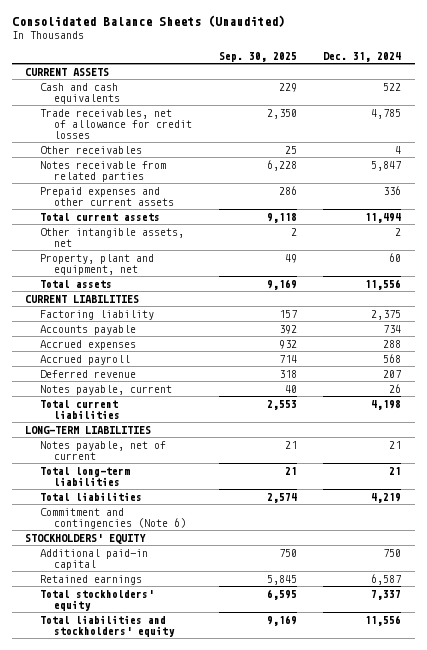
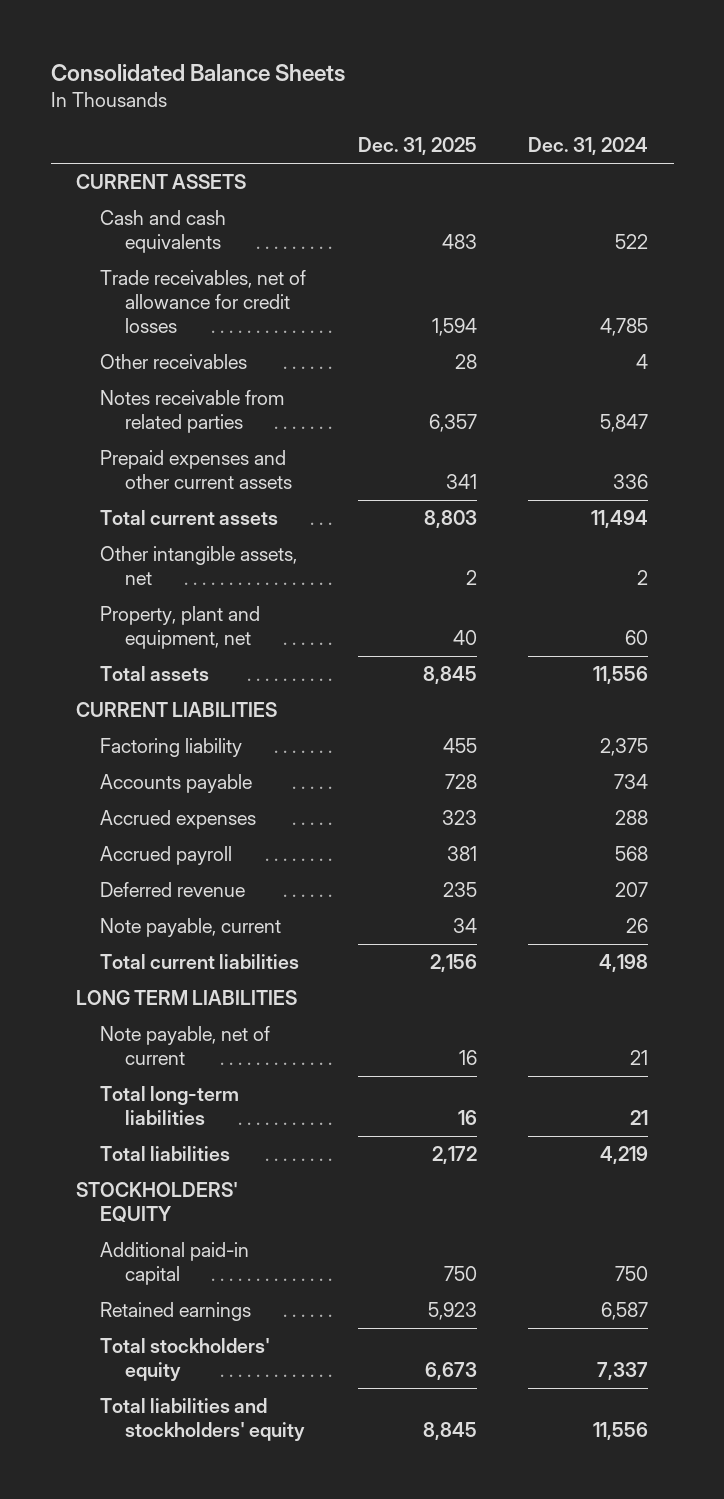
[11,15,285,28] Consolidated Balance Sheets (Unaudited) -> [50,63,345,82] Consolidated Balance Sheets
[218,51,297,62] Sep. 30, 2025 -> none
none -> [357,137,477,156] Dec. 31, 2025
[39,384,172,395] Notes payable, current -> [100,918,282,938] Note payable, current
[25,425,152,434] LONG-TERM LIABILITIES -> [76,990,298,1006] LONG TERM LIABILITIES
[39,440,166,460] Notes payable, net of current -> [100,1026,271,1066] Note payable, net of current
[39,507,187,529] Commitment and contingencies (Note 6) -> none

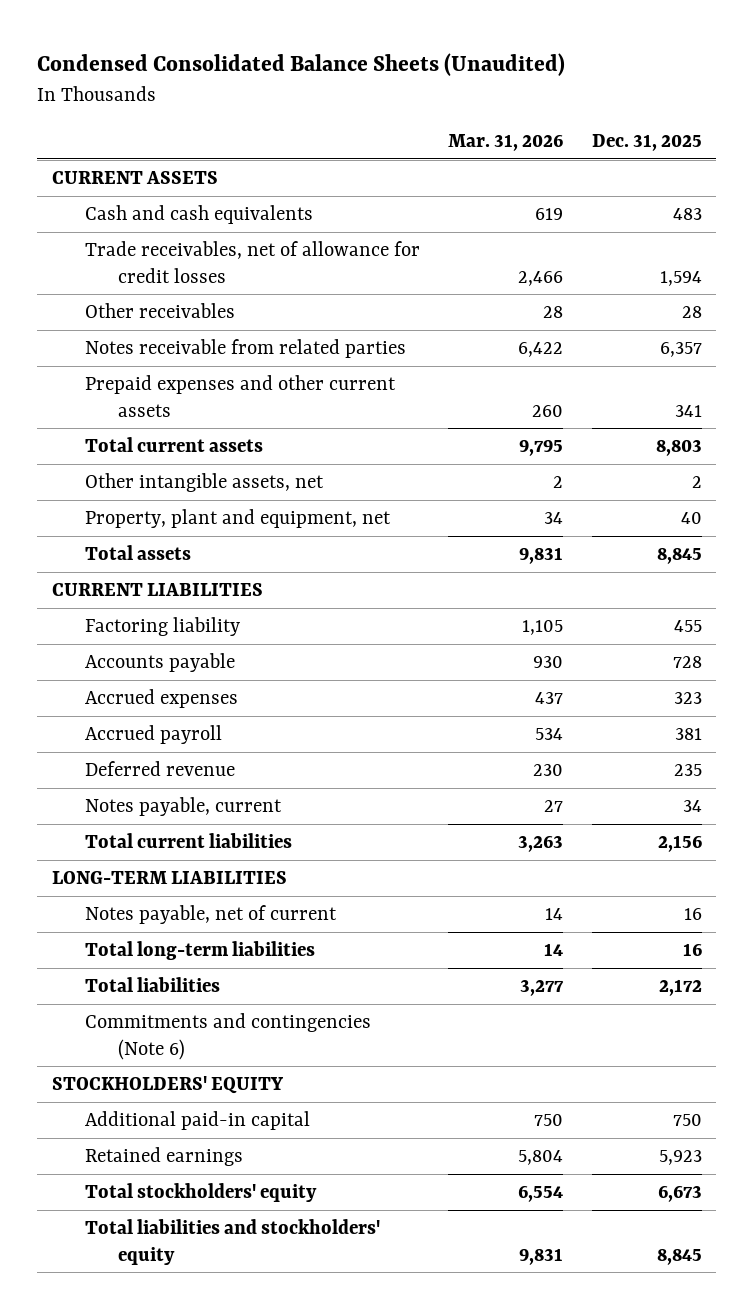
[50,63,345,82] Consolidated Balance Sheets -> [37,53,566,77] Condensed Consolidated Balance Sheets (Unaudited)
[527,137,648,156] Dec. 31, 2024 -> none
none -> [448,133,564,151] Mar. 31, 2026
[100,918,282,938] Note payable, current -> [84,797,282,817] Notes payable, current
[76,990,298,1006] LONG TERM LIABILITIES -> [51,871,287,885] LONG-TERM LIABILITIES
[100,1026,271,1066] Note payable, net of current -> [84,905,337,925] Notes payable, net of current
none -> [84,1013,371,1060] Commitments and contingencies (Note 6)

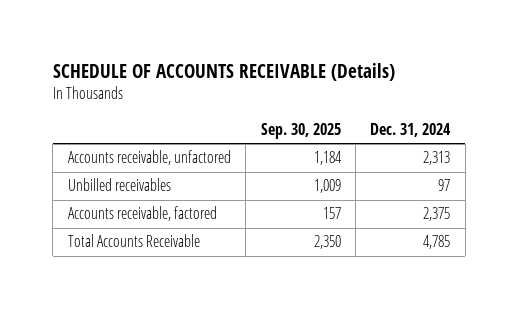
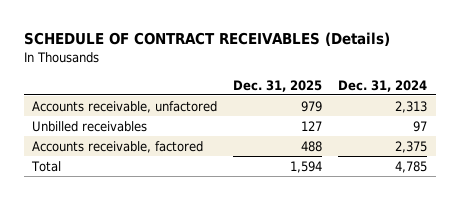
[52,62,395,81] SCHEDULE OF ACCOUNTS RECEIVABLE (Details) -> [23,31,390,46] SCHEDULE OF CONTRACT RECEIVABLES (Details)
[260,122,341,139] Sep. 30, 2025 -> none
none -> [233,79,323,92] Dec. 31, 2025
[67,234,200,248] Total Accounts Receivable -> [30,160,61,172] Total

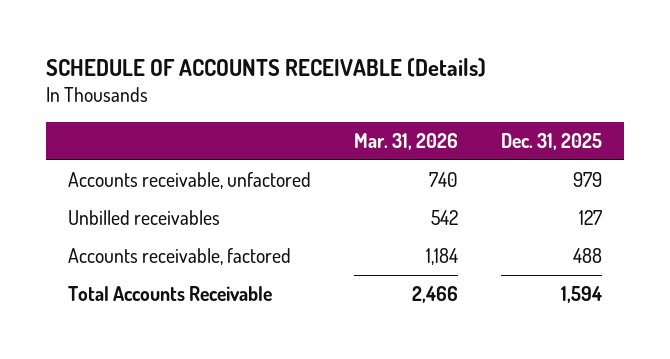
[23,31,390,46] SCHEDULE OF CONTRACT RECEIVABLES (Details) -> [46,58,487,78] SCHEDULE OF ACCOUNTS RECEIVABLE (Details)
[338,79,428,92] Dec. 31, 2024 -> none
none -> [354,132,459,150] Mar. 31, 2026
[30,160,61,172] Total -> [67,286,272,302] Total Accounts Receivable

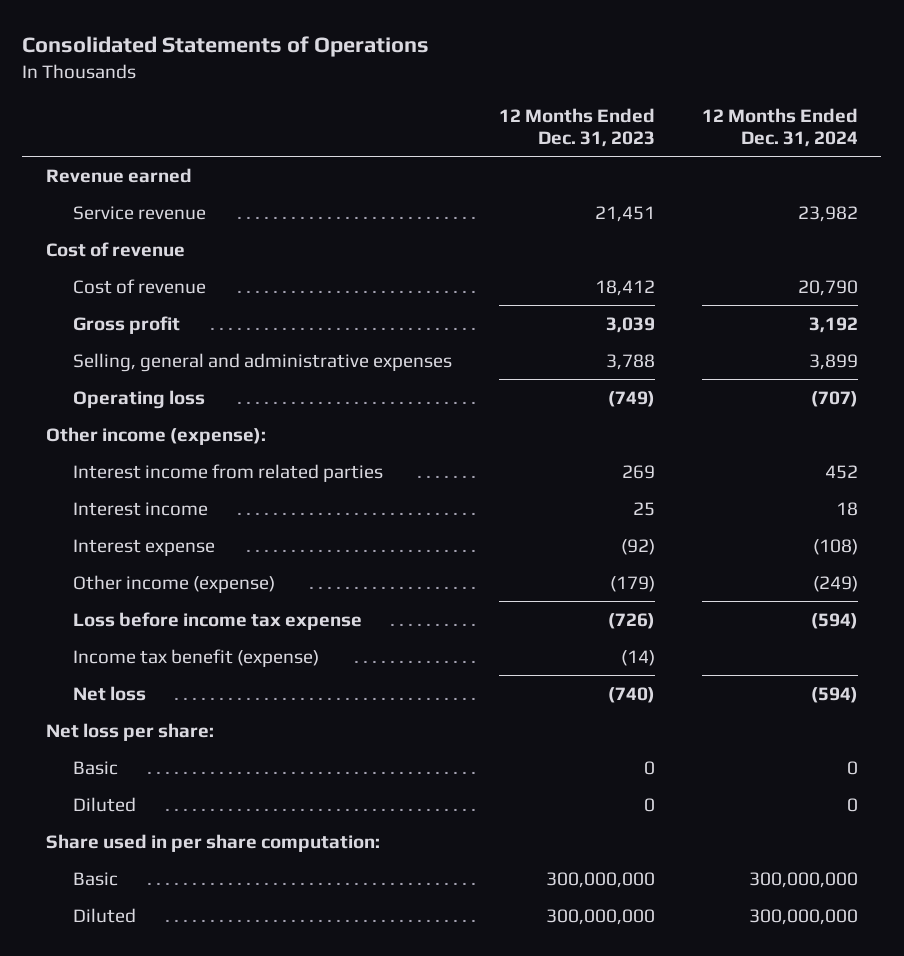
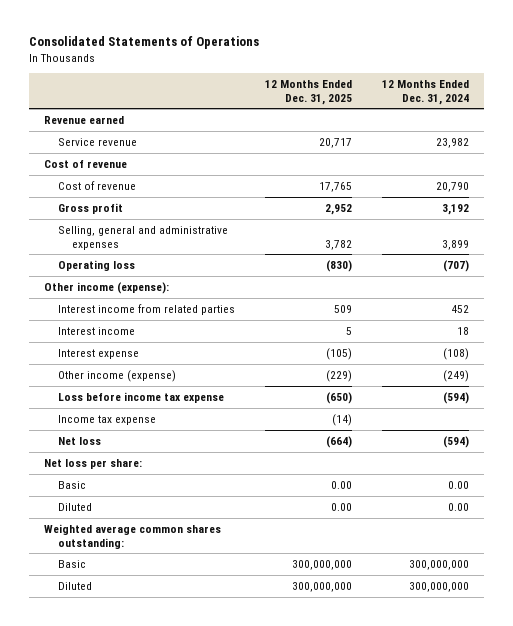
[499,107,656,148] 12 Months Ended Dec. 31, 2023 -> none
none -> [265,79,353,105] 12 Months Ended Dec. 31, 2025
[73,648,320,667] Income tax benefit (expense) -> [57,414,156,425] Income tax expense
[846,760,858,775] 0 -> [448,480,470,489] 0.00
[846,797,858,812] 0 -> [448,502,470,511] 0.00
[45,833,380,852] Share used in per share computation: -> [43,523,221,549] Weighted average common shares outstanding:

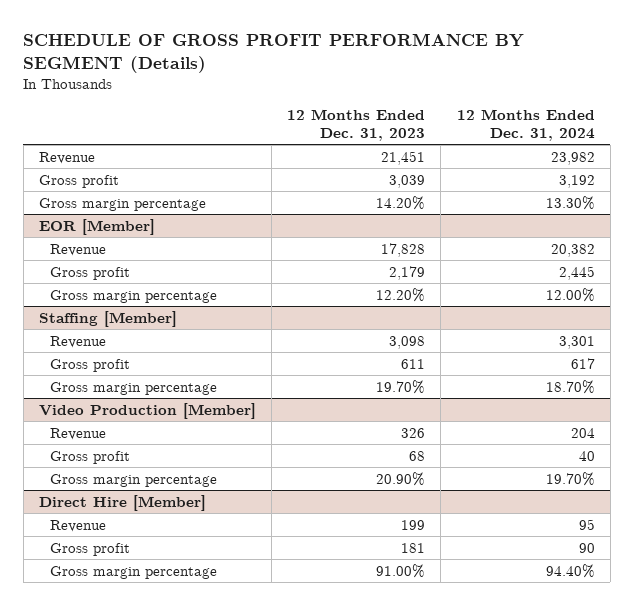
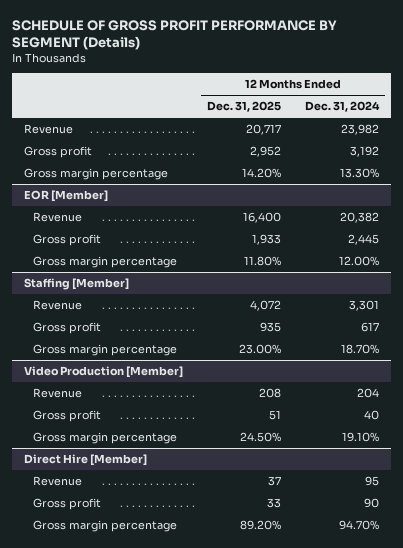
[287,109,426,141] 12 Months Ended Dec. 31, 2023 -> none
none -> [207,101,282,113] Dec. 31, 2025
[545,471,595,486] 19.70% -> [341,432,379,443] 19.10%
[545,563,595,578] 94.40% -> [338,520,379,531] 94.70%

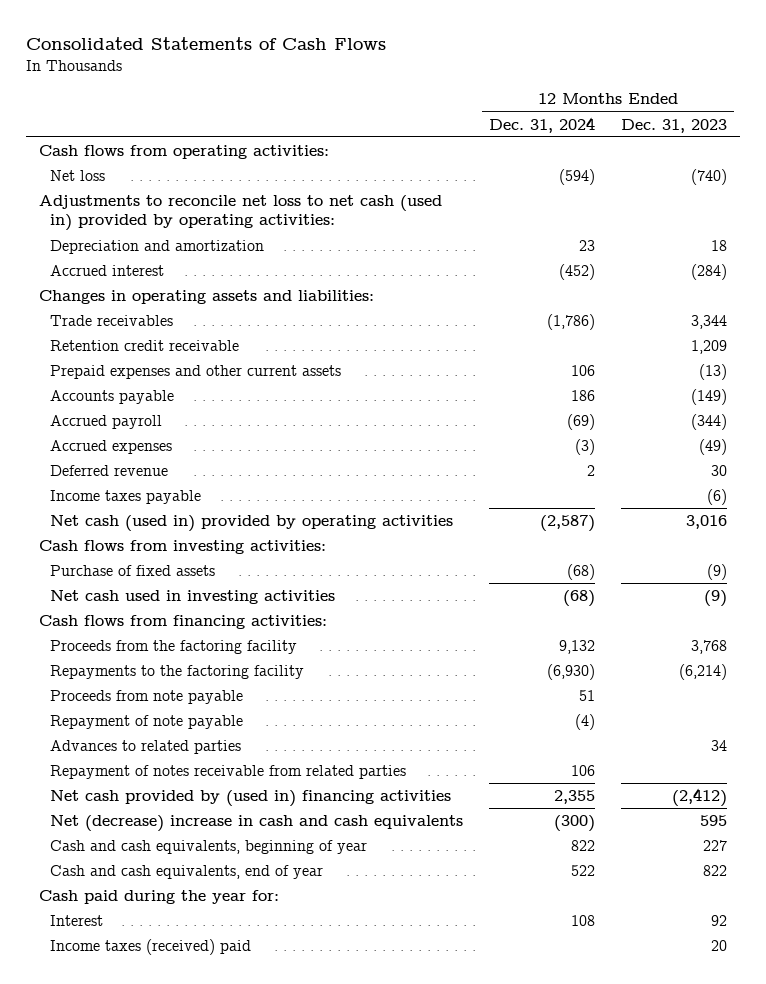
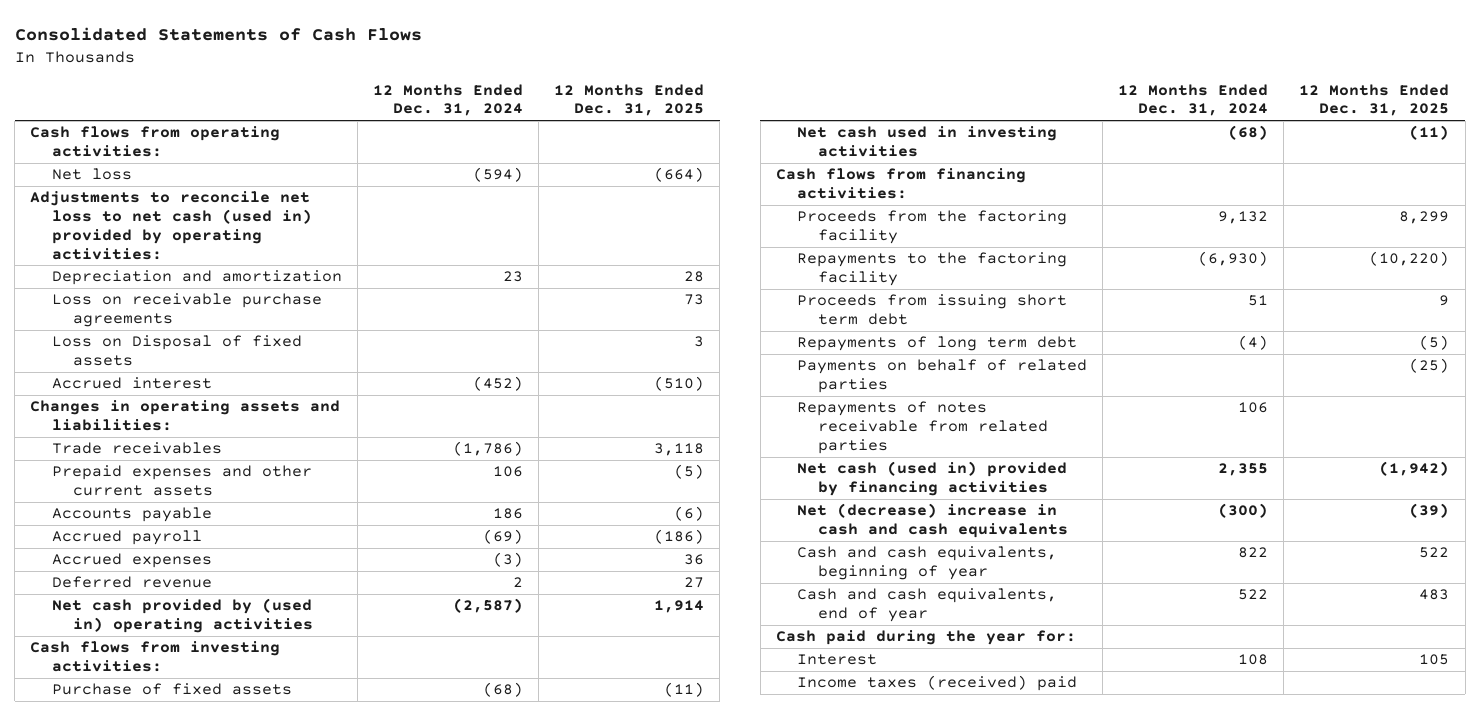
[621,118,728,133] Dec. 31, 2023 -> none
none -> [553,83,704,117] 12 Months Ended Dec. 31, 2025
none -> [51,293,322,328] Loss on receivable purchase agreements
none -> [51,335,302,367] Loss on Disposal of fixed assets
[49,340,239,352] Retention credit receivable -> none
[49,490,201,505] Income taxes payable -> none
[49,515,453,533] Net cash (used in) provided by operating activities -> [51,598,313,634] Net cash provided by (used in) operating activities
[49,690,243,705] Proceeds from note payable -> none
[49,715,243,730] Repayment of note payable -> none
[49,740,241,755] Advances to related parties -> none
none -> [797,294,1068,326] Proceeds from issuing short term debt
none -> [797,336,1078,352] Repayments of long term debt
none -> [797,359,1088,394] Payments on behalf of related parties
[49,765,406,780] Repayment of notes receivable from related parties -> [797,401,1049,454] Repayments of notes receivable from related parties
[49,790,451,808] Net cash provided by (used in) financing activities -> [797,461,1068,497] Net cash (used in) provided by financing activities

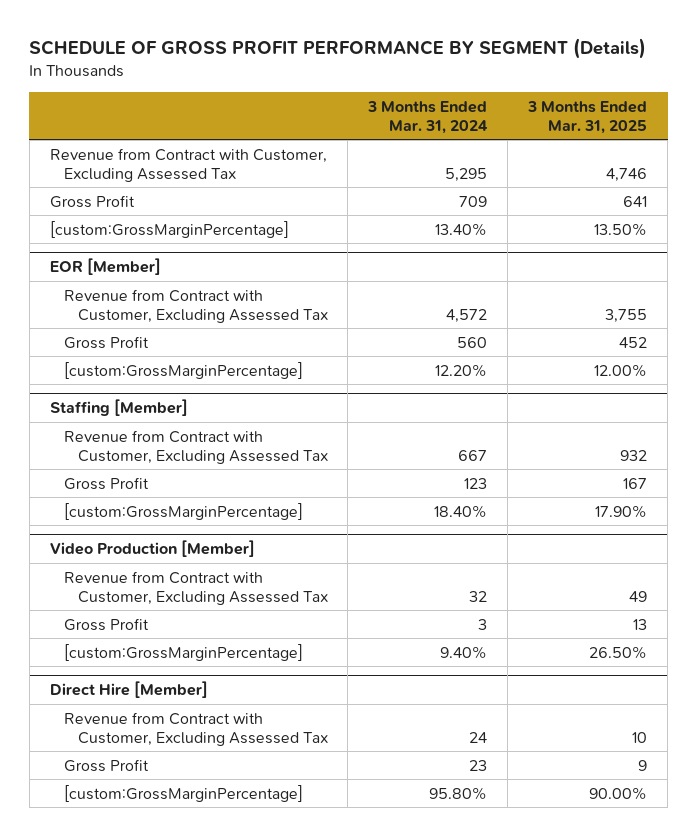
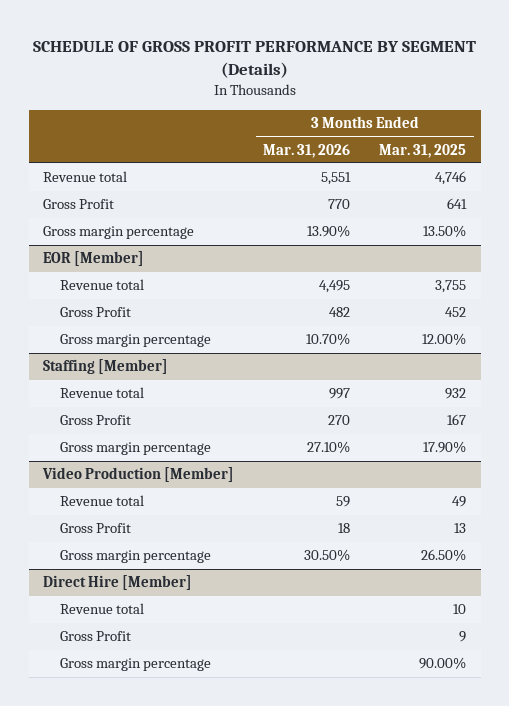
[367,100,489,134] 3 Months Ended Mar. 31, 2024 -> none
none -> [263,143,351,158] Mar. 31, 2026
[49,147,327,182] Revenue from Contract with Customer, Excluding Assessed Tax -> [43,171,128,183] Revenue total
[49,220,289,238] [custom:GrossMarginPercentage] -> [43,226,195,240] Gross margin percentage
[63,288,328,323] Revenue from Contract with Customer, Excluding Assessed Tax -> [59,279,144,291] Revenue total
[63,361,303,379] [custom:GrossMarginPercentage] -> [59,334,211,348] Gross margin percentage
[63,429,328,464] Revenue from Contract with Customer, Excluding Assessed Tax -> [59,387,144,399] Revenue total
[63,502,303,520] [custom:GrossMarginPercentage] -> [59,442,211,456] Gross margin percentage
[63,570,328,605] Revenue from Contract with Customer, Excluding Assessed Tax -> [59,495,144,507] Revenue total
[63,643,303,661] [custom:GrossMarginPercentage] -> [59,550,211,564] Gross margin percentage
[63,711,328,746] Revenue from Contract with Customer, Excluding Assessed Tax -> [59,603,144,615] Revenue total
[63,784,303,802] [custom:GrossMarginPercentage] -> [59,658,211,672] Gross margin percentage

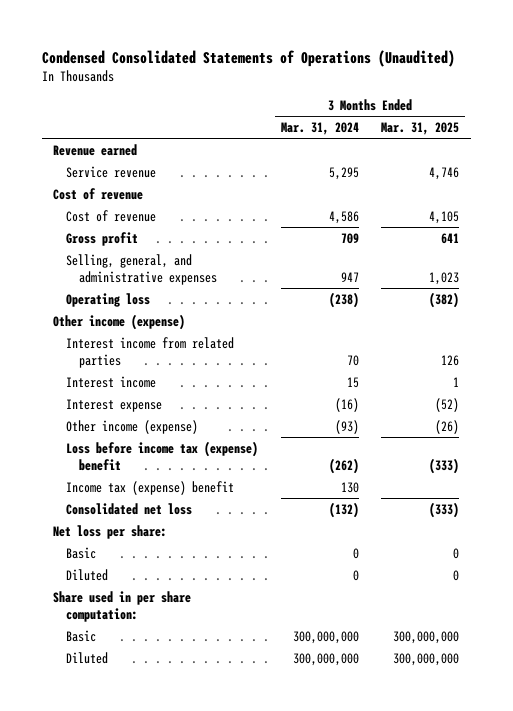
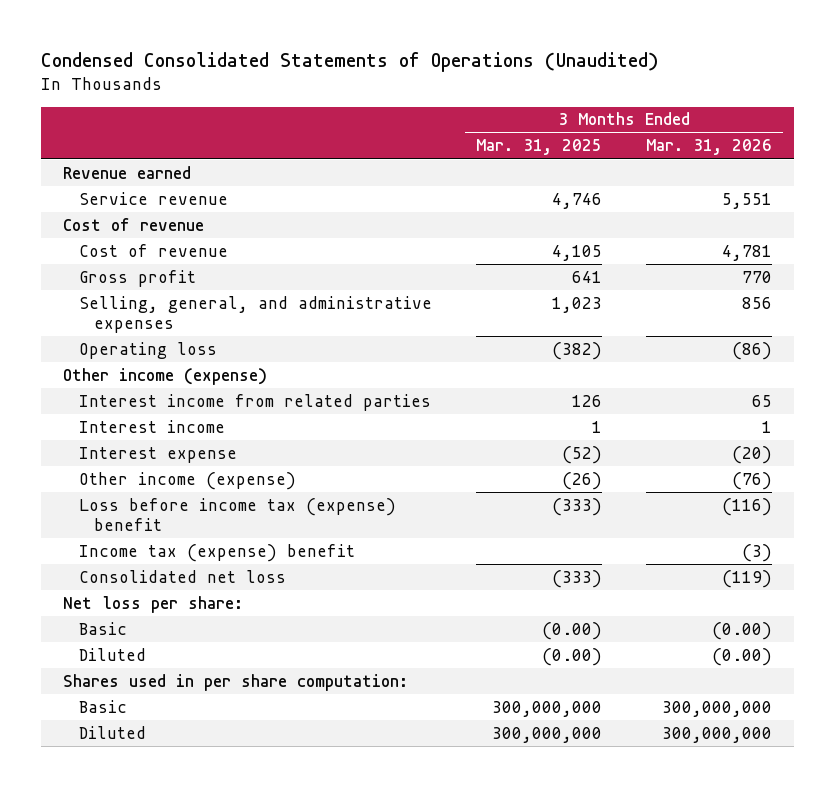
[280,121,359,135] Mar. 31, 2024 -> none
none -> [645,139,772,156] Mar. 31, 2026
[453,547,460,559] 0 -> [541,621,602,640] (0.00)
[453,569,460,581] 0 -> [541,647,602,666] (0.00)
[53,590,192,622] Share used in per share computation: -> [63,673,409,691] Shares used in per share computation:

